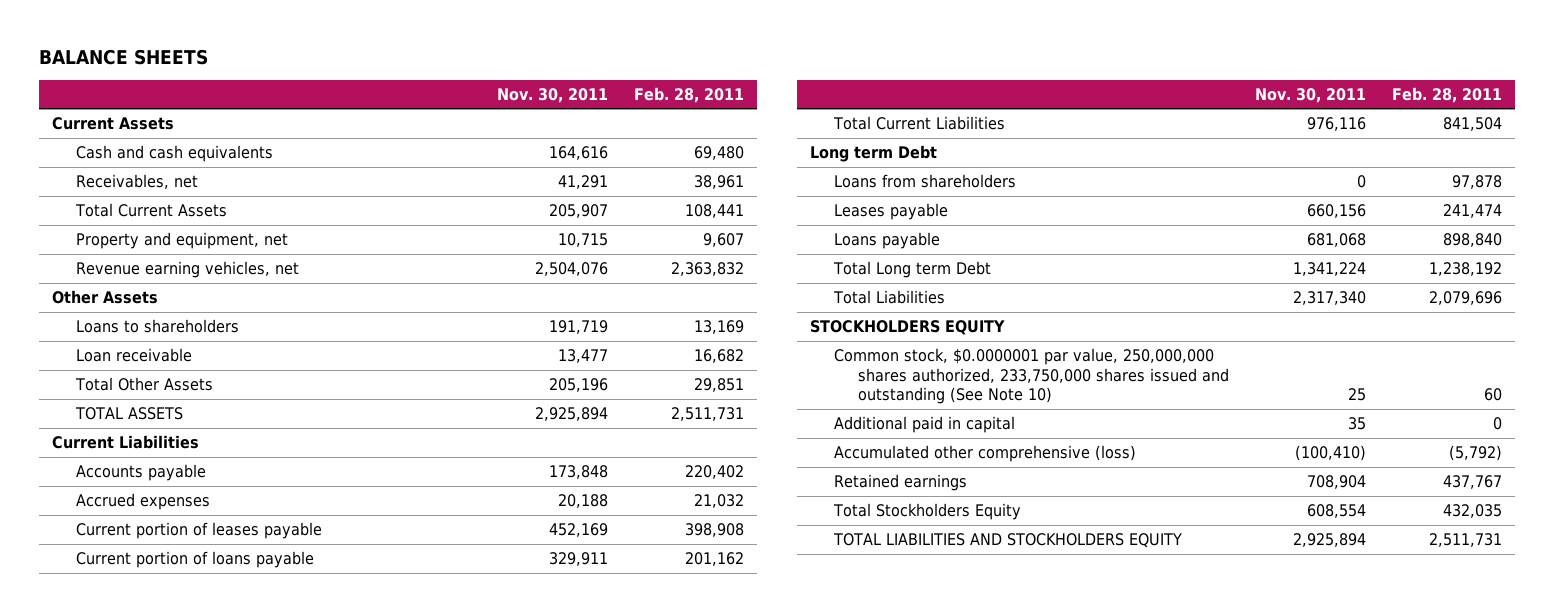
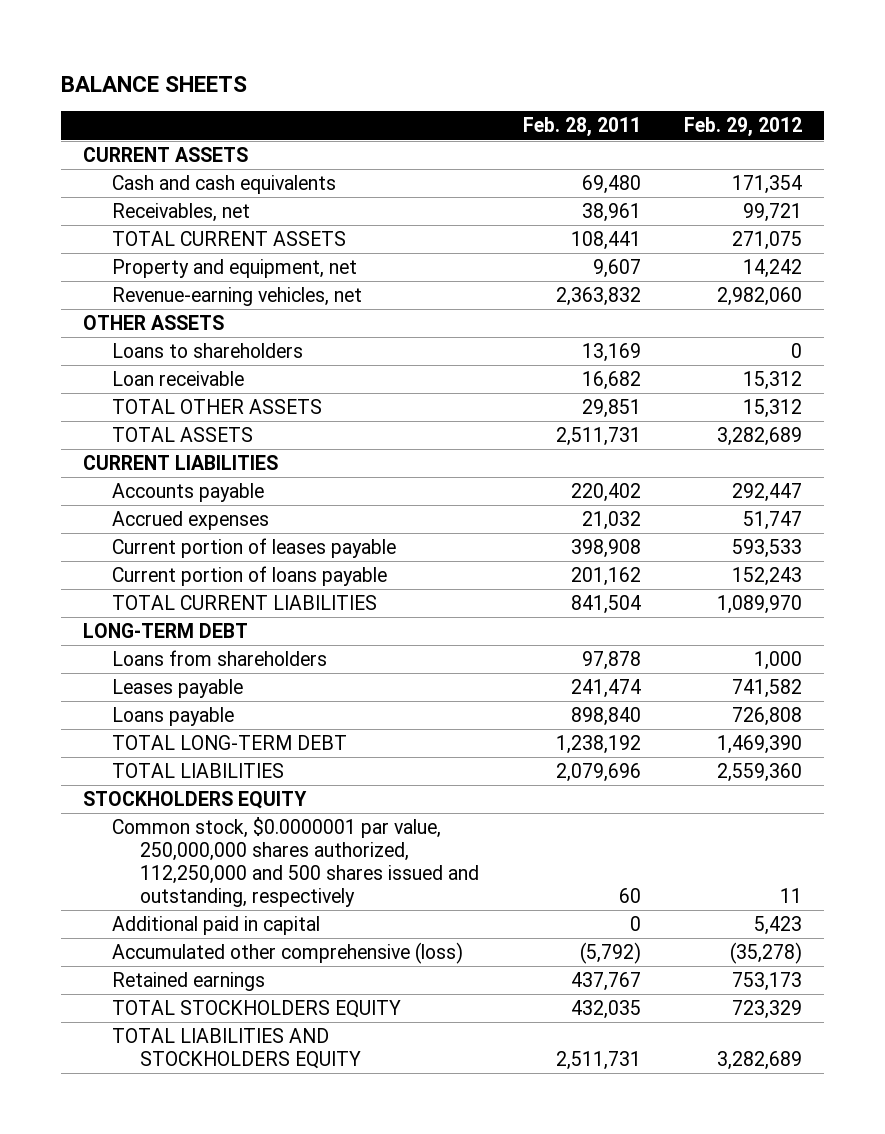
[496,87,608,103] Nov. 30, 2011 -> none
none -> [684,117,803,138] Feb. 29, 2012
[51,117,174,131] Current Assets -> [83,147,249,163] CURRENT ASSETS
[74,203,227,218] Total Current Assets -> [111,231,346,247] TOTAL CURRENT ASSETS
[75,261,299,279] Revenue earning vehicles, net -> [111,287,362,307] Revenue-earning vehicles, net
[51,290,158,305] Other Assets -> [83,315,225,331] OTHER ASSETS
[74,377,213,392] Total Other Assets -> [111,399,322,415] TOTAL OTHER ASSETS
[51,435,199,450] Current Liabilities -> [83,455,279,471] CURRENT LIABILITIES
[832,116,1005,131] Total Current Liabilities -> [111,595,377,611] TOTAL CURRENT LIABILITIES
[809,145,937,163] Long term Debt -> [83,623,249,639] LONG-TERM DEBT
[832,261,991,279] Total Long term Debt -> [111,735,347,751] TOTAL LONG-TERM DEBT
[832,290,945,305] Total Liabilities -> [111,763,284,779] TOTAL LIABILITIES
[833,348,1229,405] Common stock, $0.0000001 par value, 250,000,000 shares authorized, 233,750,000 shares issued and outstanding (See Note 10) -> [111,817,480,908] Common stock, $0.0000001 par value, 250,000,000 shares authorized, 112,250,000 and 500 shares issued and outstanding, respectively
[832,503,1021,521] Total Stockholders Equity -> [111,1000,401,1019] TOTAL STOCKHOLDERS EQUITY

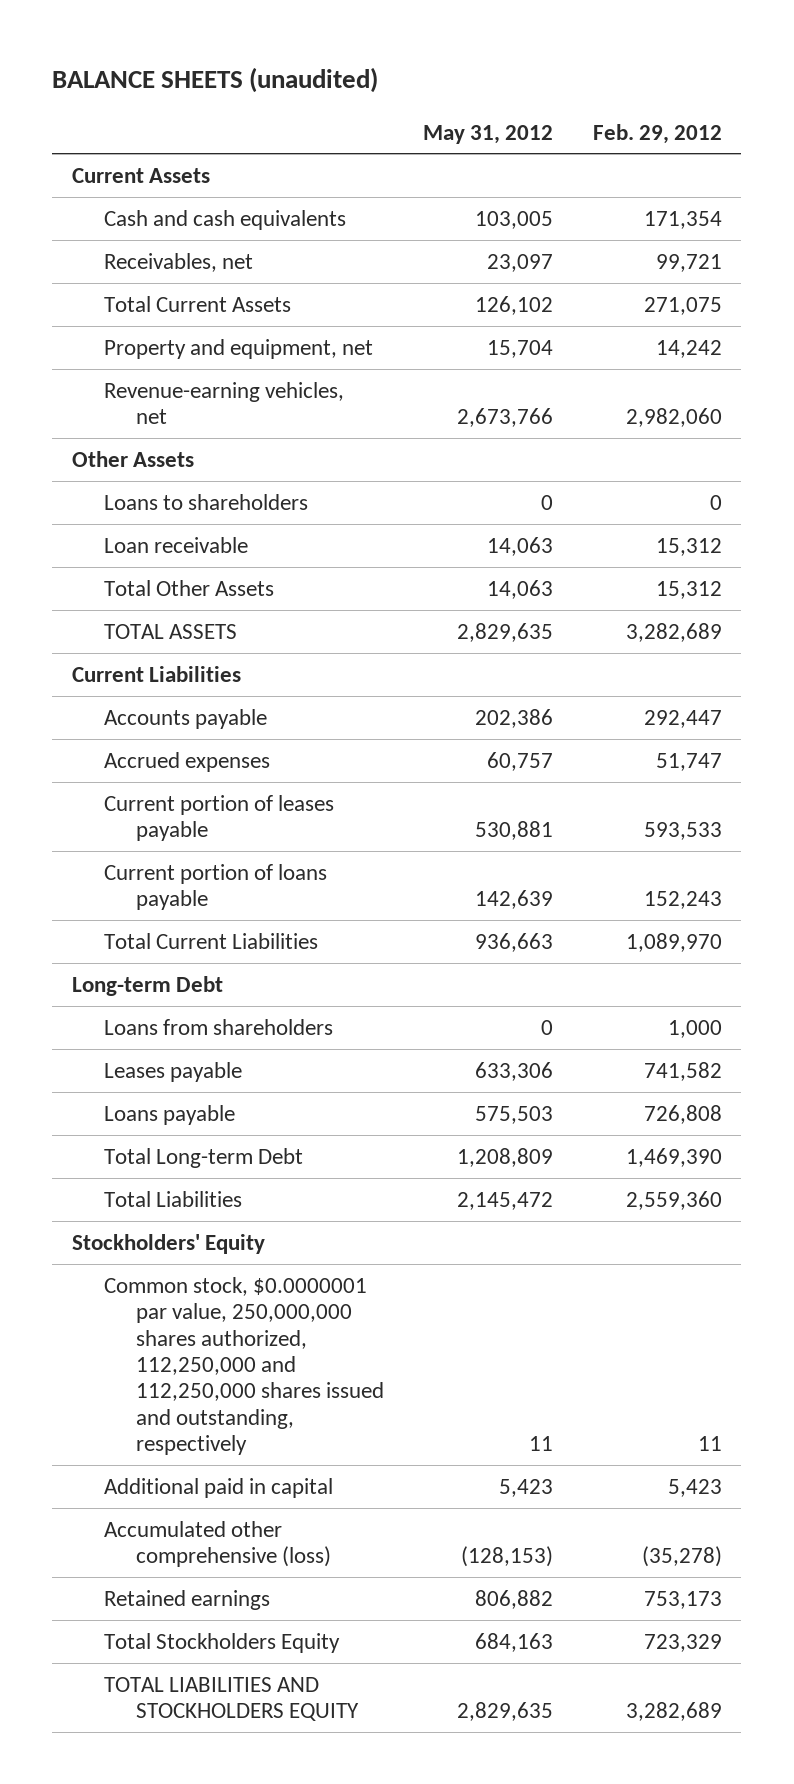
[61,75,248,92] BALANCE SHEETS -> [52,66,379,93] BALANCE SHEETS (unaudited)
[522,117,641,138] Feb. 28, 2011 -> none
none -> [423,124,554,144] May 31, 2012
[83,147,249,163] CURRENT ASSETS -> [72,167,211,183] Current Assets
[111,231,346,247] TOTAL CURRENT ASSETS -> [104,295,292,312] Total Current Assets
[83,315,225,331] OTHER ASSETS -> [72,450,195,467] Other Assets
[111,399,322,415] TOTAL OTHER ASSETS -> [104,579,275,596] Total Other Assets
[83,455,279,471] CURRENT LIABILITIES -> [72,665,242,682] Current Liabilities
[111,595,377,611] TOTAL CURRENT LIABILITIES -> [104,932,319,949] Total Current Liabilities
[83,623,249,639] LONG-TERM DEBT -> [72,975,224,996] Long-term Debt
[111,735,347,751] TOTAL LONG-TERM DEBT -> [104,1147,304,1168] Total Long-term Debt
[111,763,284,779] TOTAL LIABILITIES -> [104,1190,243,1207] Total Liabilities
[83,791,308,810] STOCKHOLDERS EQUITY -> [72,1233,266,1254] Stockholders' Equity
[111,817,480,908] Common stock, $0.0000001 par value, 250,000,000 shares authorized, 112,250,000 and 500 shares issued and outstanding, respectively -> [104,1276,385,1456] Common stock, $0.0000001 par value, 250,000,000 shares authorized, 112,250,000 and 112,250,000 shares issued and outstanding, respectively
[111,1000,401,1019] TOTAL STOCKHOLDERS EQUITY -> [104,1632,341,1653] Total Stockholders Equity

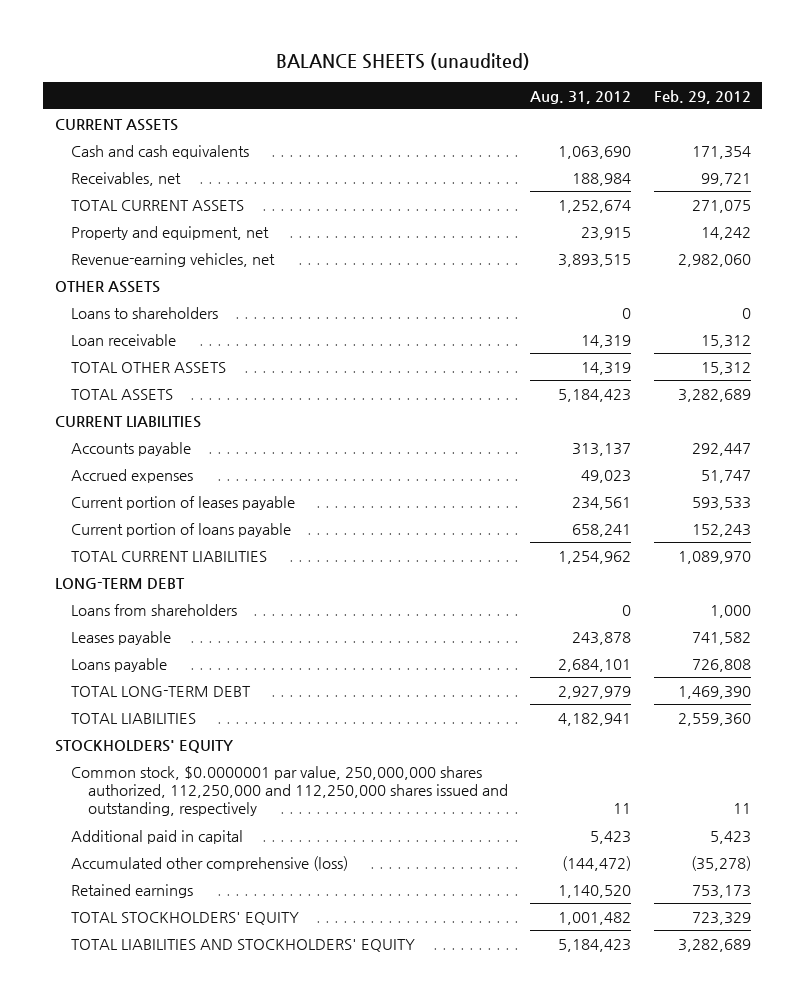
[423,124,554,144] May 31, 2012 -> none
none -> [530,90,632,104] Aug. 31, 2012
[72,167,211,183] Current Assets -> [54,118,178,131] CURRENT ASSETS
[104,295,292,312] Total Current Assets -> [71,199,245,211] TOTAL CURRENT ASSETS
[72,450,195,467] Other Assets -> [54,280,160,293] OTHER ASSETS
[104,579,275,596] Total Other Assets -> [71,361,227,373] TOTAL OTHER ASSETS
[72,665,242,682] Current Liabilities -> [54,415,201,428] CURRENT LIABILITIES
[104,932,319,949] Total Current Liabilities -> [71,550,268,562] TOTAL CURRENT LIABILITIES
[72,975,224,996] Long-term Debt -> [54,577,185,589] LONG-TERM DEBT
[104,1147,304,1168] Total Long-term Debt -> [71,685,252,697] TOTAL LONG-TERM DEBT
[104,1190,243,1207] Total Liabilities -> [71,712,197,724] TOTAL LIABILITIES
[72,1233,266,1254] Stockholders' Equity -> [54,739,233,753] STOCKHOLDERS' EQUITY
[104,1632,341,1653] Total Stockholders Equity -> [71,911,300,925] TOTAL STOCKHOLDERS' EQUITY
[104,1676,360,1722] TOTAL LIABILITIES AND STOCKHOLDERS EQUITY -> [71,938,416,952] TOTAL LIABILITIES AND STOCKHOLDERS' EQUITY

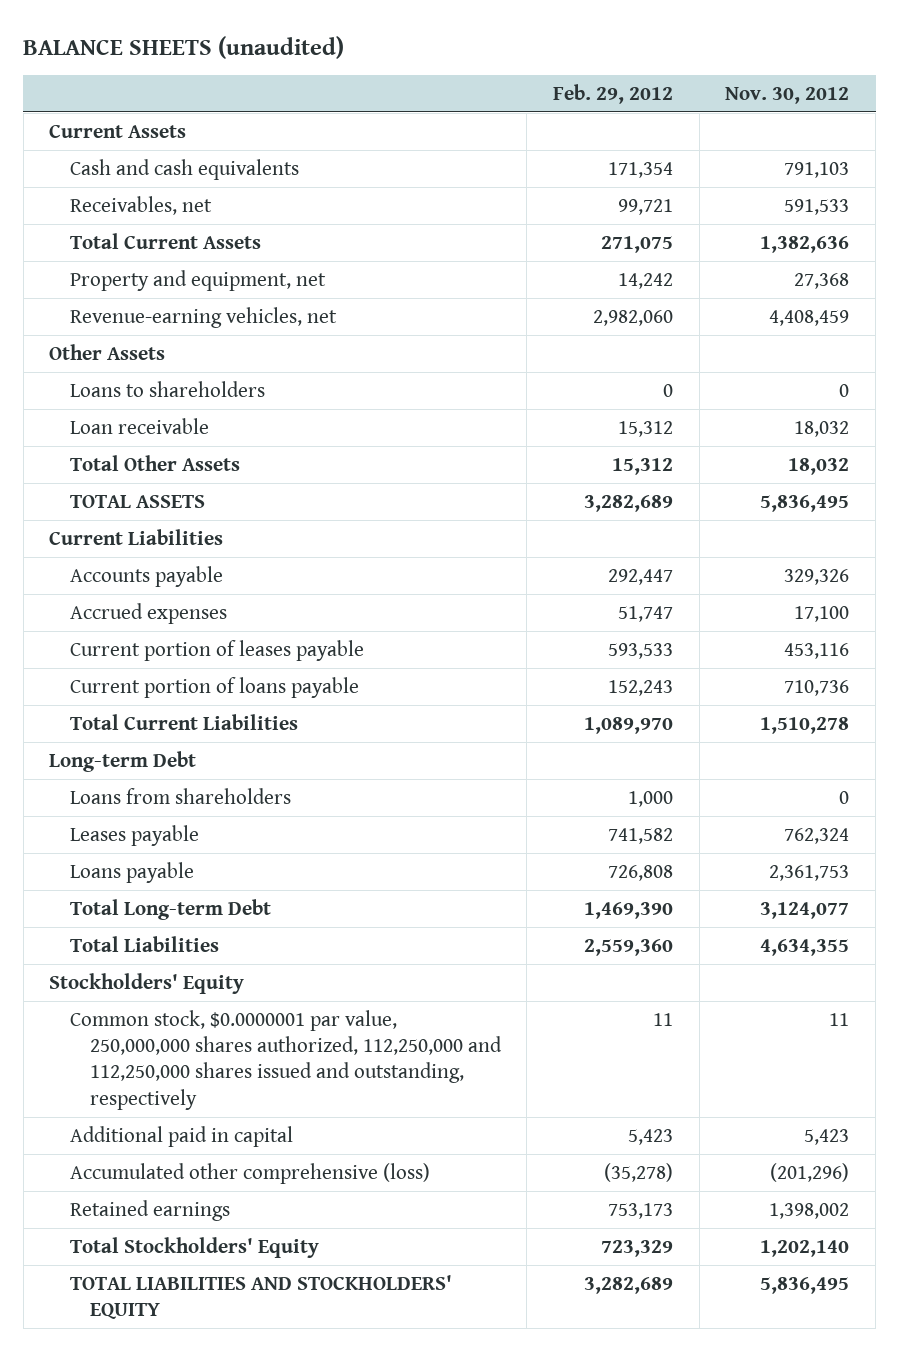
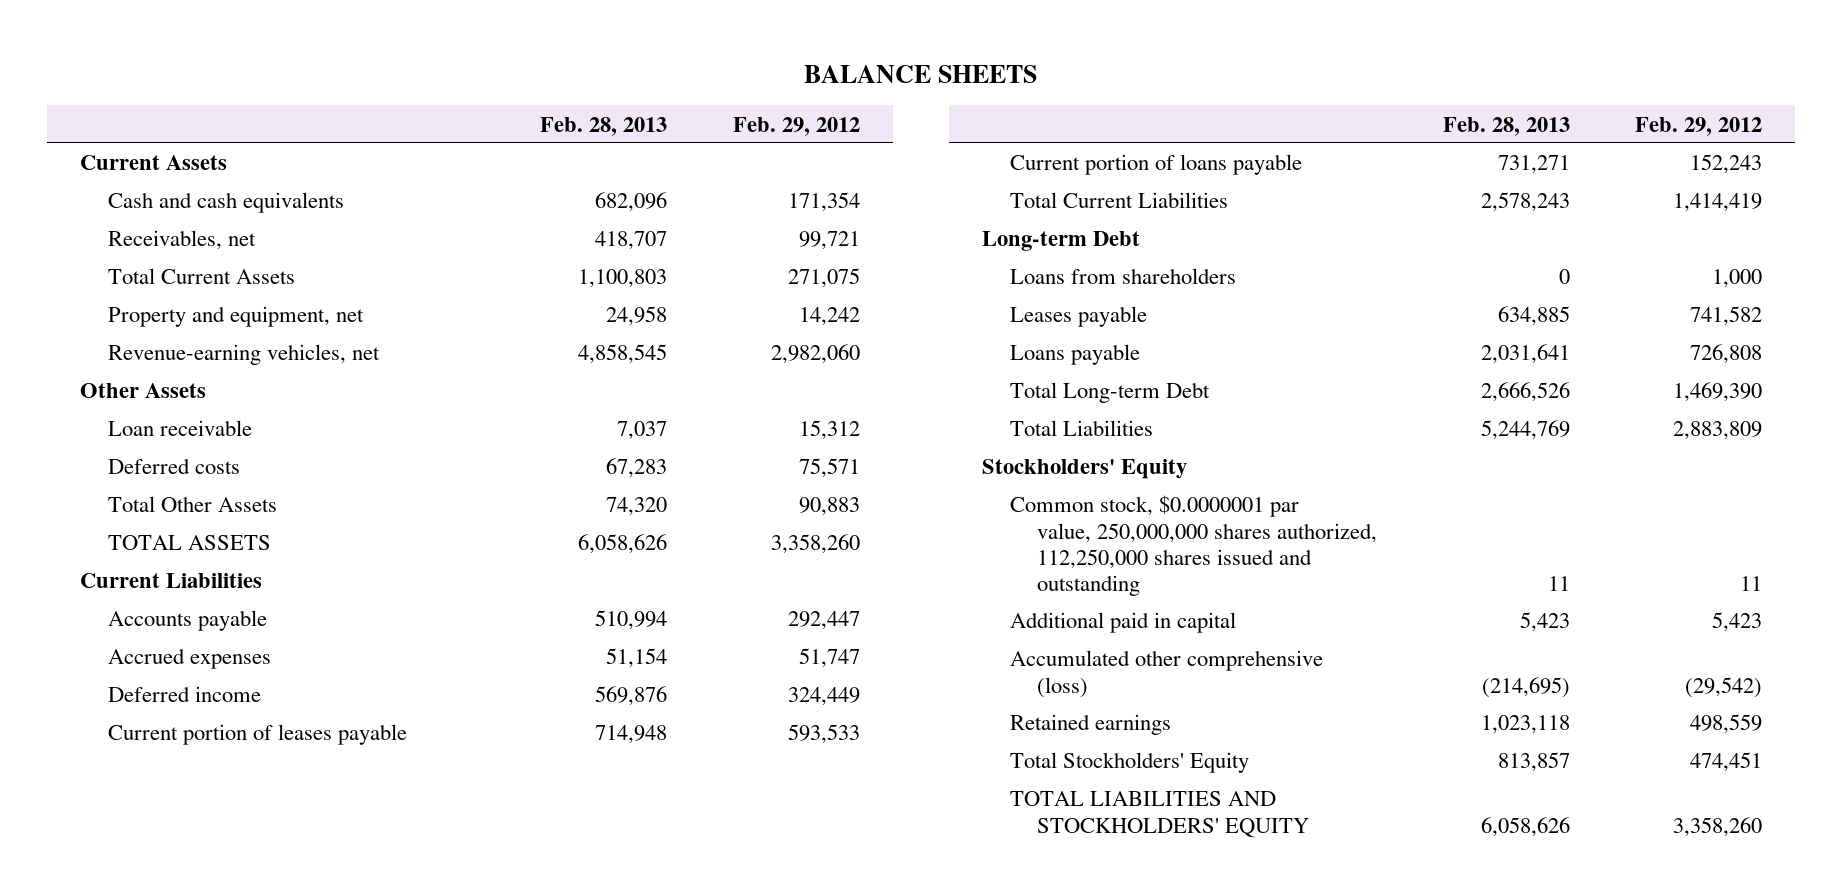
[23,35,345,59] BALANCE SHEETS (unaudited) -> [804,64,1038,83] BALANCE SHEETS
[725,86,850,104] Nov. 30, 2012 -> none
none -> [540,116,668,136] Feb. 28, 2013
[69,380,265,397] Loans to shareholders -> none
none -> [107,458,240,475] Deferred costs
[611,457,673,475] 15,312 -> [799,497,861,517] 90,883
[583,494,673,512] 3,282,689 -> [771,534,861,555] 3,358,260
none -> [107,686,261,703] Deferred income
[583,716,673,734] 1,089,970 -> [1673,193,1763,213] 1,414,419
[583,938,673,956] 2,559,360 -> [1673,421,1763,441] 2,883,809
[69,1009,502,1110] Common stock, $0.0000001 par value, 250,000,000 shares authorized, 112,250,000 and 112,250,000 shares issued and outstanding, respectively -> [1009,495,1377,596] Common stock, $0.0000001 par value, 250,000,000 shares authorized, 112,250,000 shares issued and outstanding
[603,1162,673,1182] (35,278) -> [1685,676,1763,698] (29,542)
[607,1202,673,1219] 753,173 -> [1690,714,1763,735] 498,559
[600,1239,673,1257] 723,329 -> [1690,752,1763,773] 474,451
[583,1276,673,1294] 3,282,689 -> [1673,816,1763,837] 3,358,260

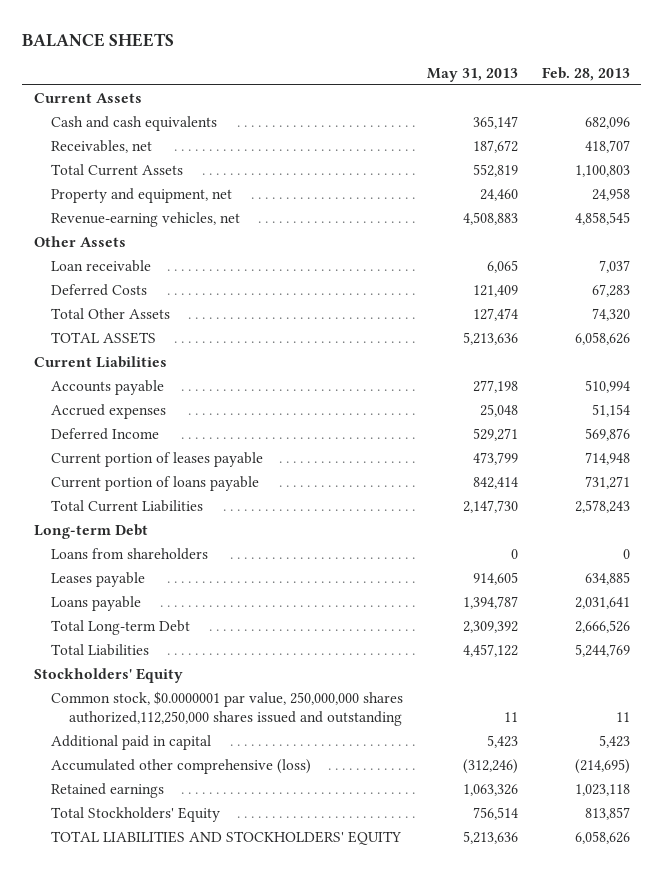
[733,116,861,136] Feb. 29, 2012 -> none
none -> [426,67,518,82] May 31, 2013
[107,458,240,475] Deferred costs -> [51,283,148,296] Deferred Costs
[107,686,261,703] Deferred income -> [51,427,160,440] Deferred Income
[1009,495,1377,596] Common stock, $0.0000001 par value, 250,000,000 shares authorized, 112,250,000 shares issued and outstanding -> [51,690,404,727] Common stock, $0.0000001 par value, 250,000,000 shares authorized,112,250,000 shares issued and outstanding

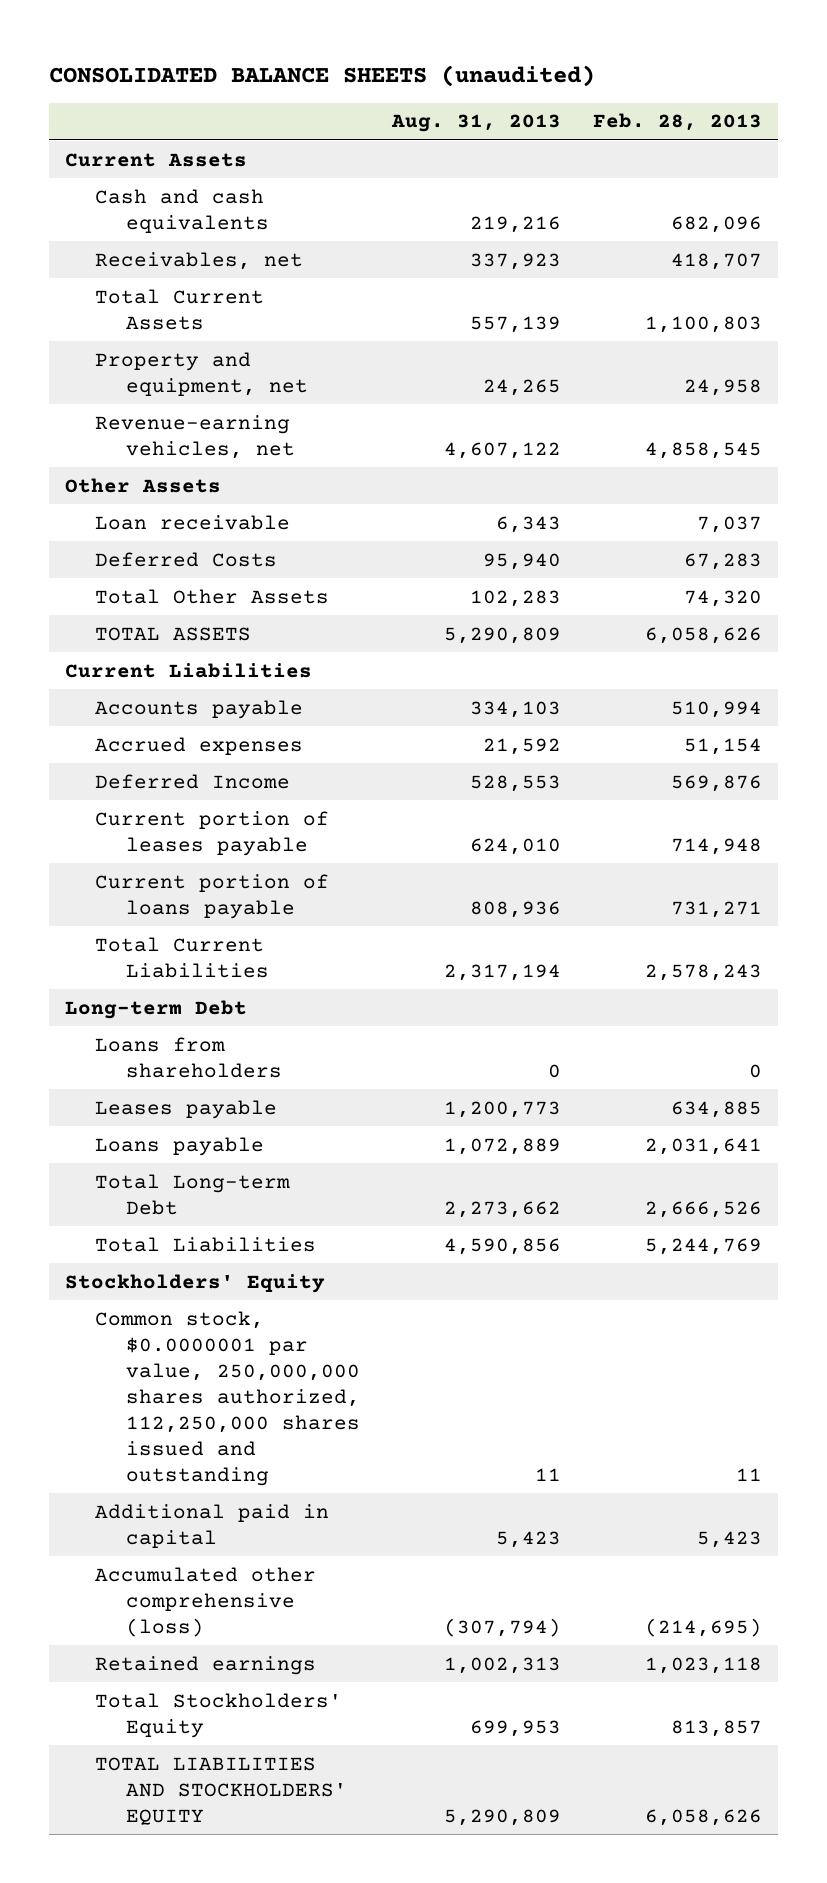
[22,32,175,47] BALANCE SHEETS -> [48,64,595,87] CONSOLIDATED BALANCE SHEETS (unaudited)
[426,67,518,82] May 31, 2013 -> none
none -> [390,114,561,133] Aug. 31, 2013
[51,690,404,727] Common stock, $0.0000001 par value, 250,000,000 shares authorized,112,250,000 shares issued and outstanding -> [95,1310,360,1486] Common stock, $0.0000001 par value, 250,000,000 shares authorized, 112,250,000 shares issued and outstanding

